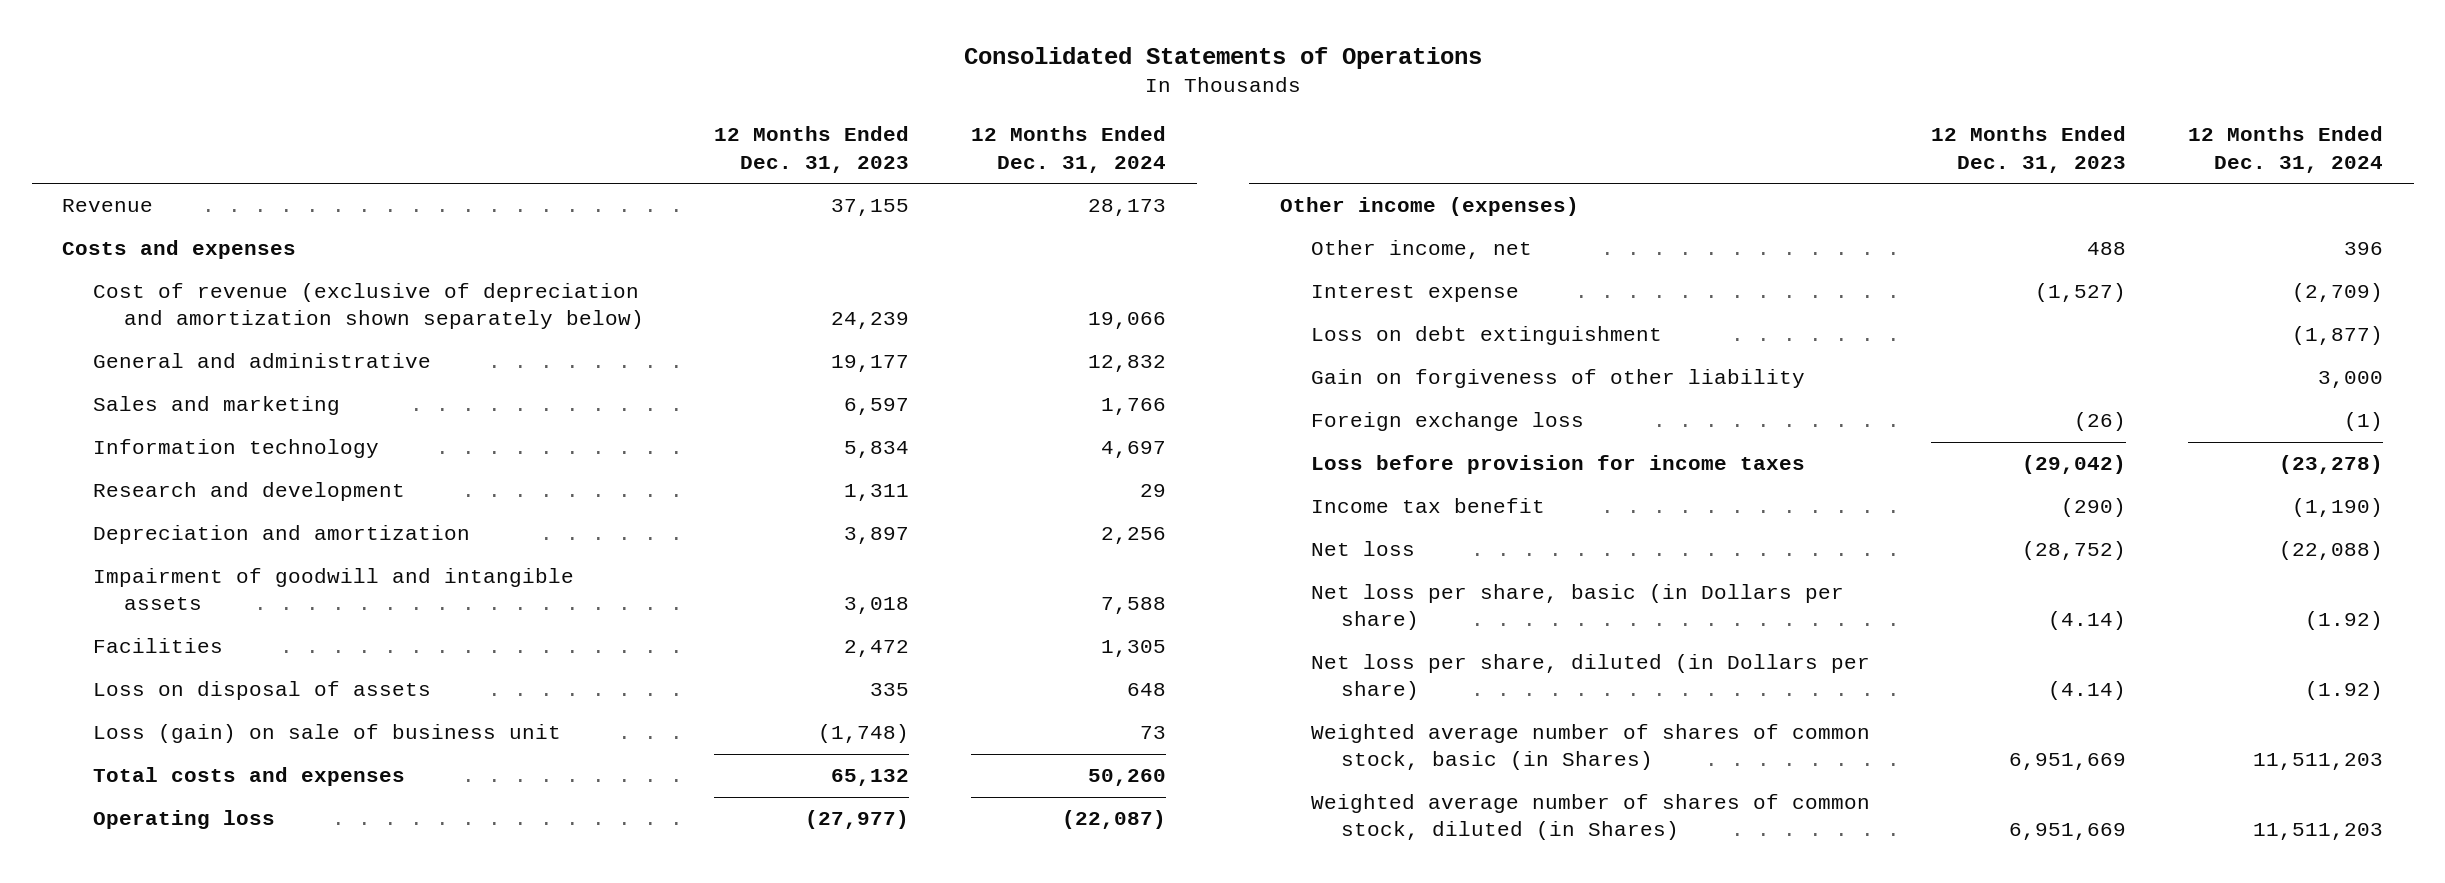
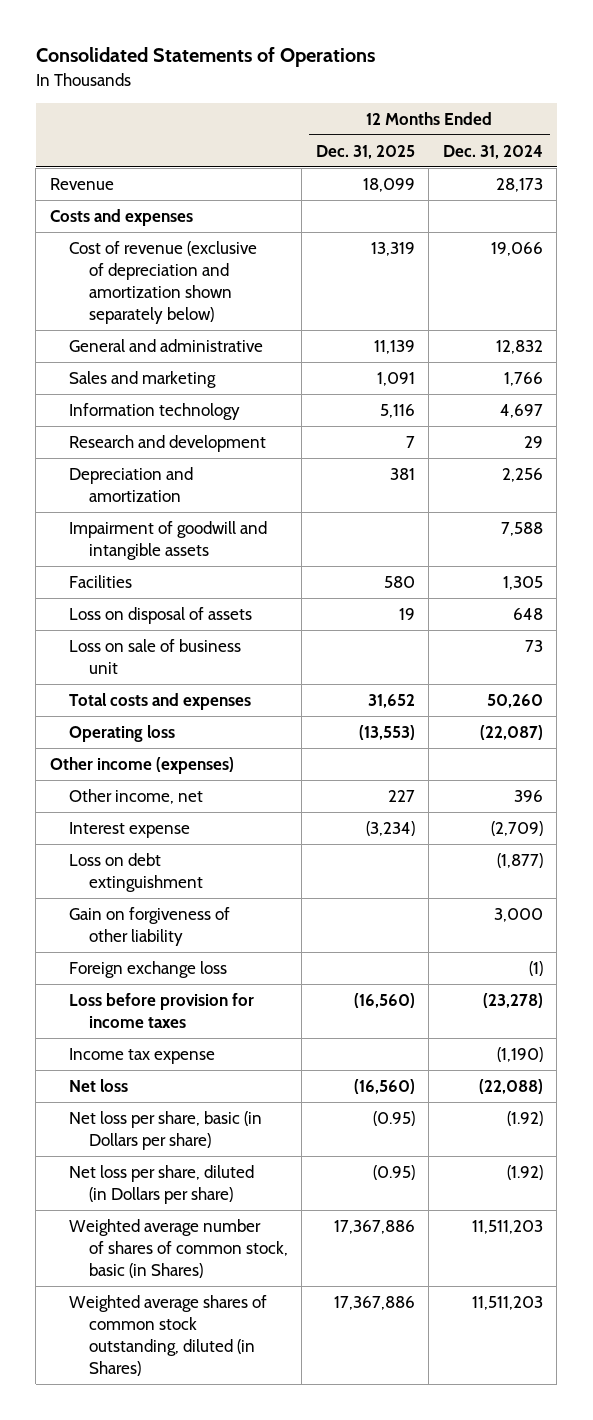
[713,126,909,173] 12 Months Ended Dec. 31, 2023 -> none
none -> [315,144,415,159] Dec. 31, 2025
[93,724,562,744] Loss (gain) on sale of business unit -> [69,639,242,674] Loss on sale of business unit
[1310,498,1545,514] Income tax benefit -> [69,1048,216,1065] Income tax expense
[1310,794,1870,841] Weighted average number of shares of common stock, diluted (in Shares) -> [69,1295,268,1376] Weighted average shares of common stock outstanding, diluted (in Shares)

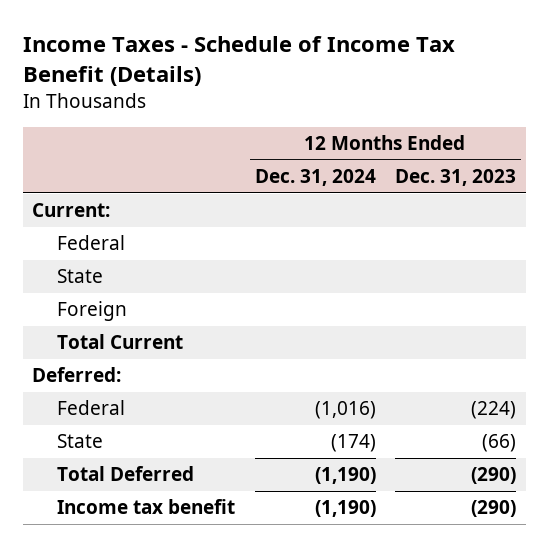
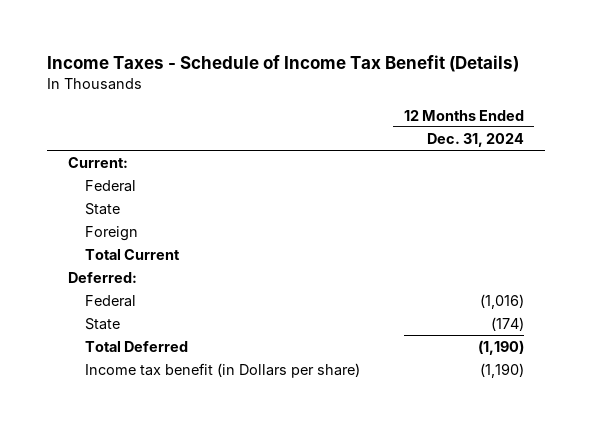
[395,169,517,187] Dec. 31, 2023 -> none
[57,499,236,515] Income tax benefit -> [85,362,361,378] Income tax benefit (in Dollars per share)

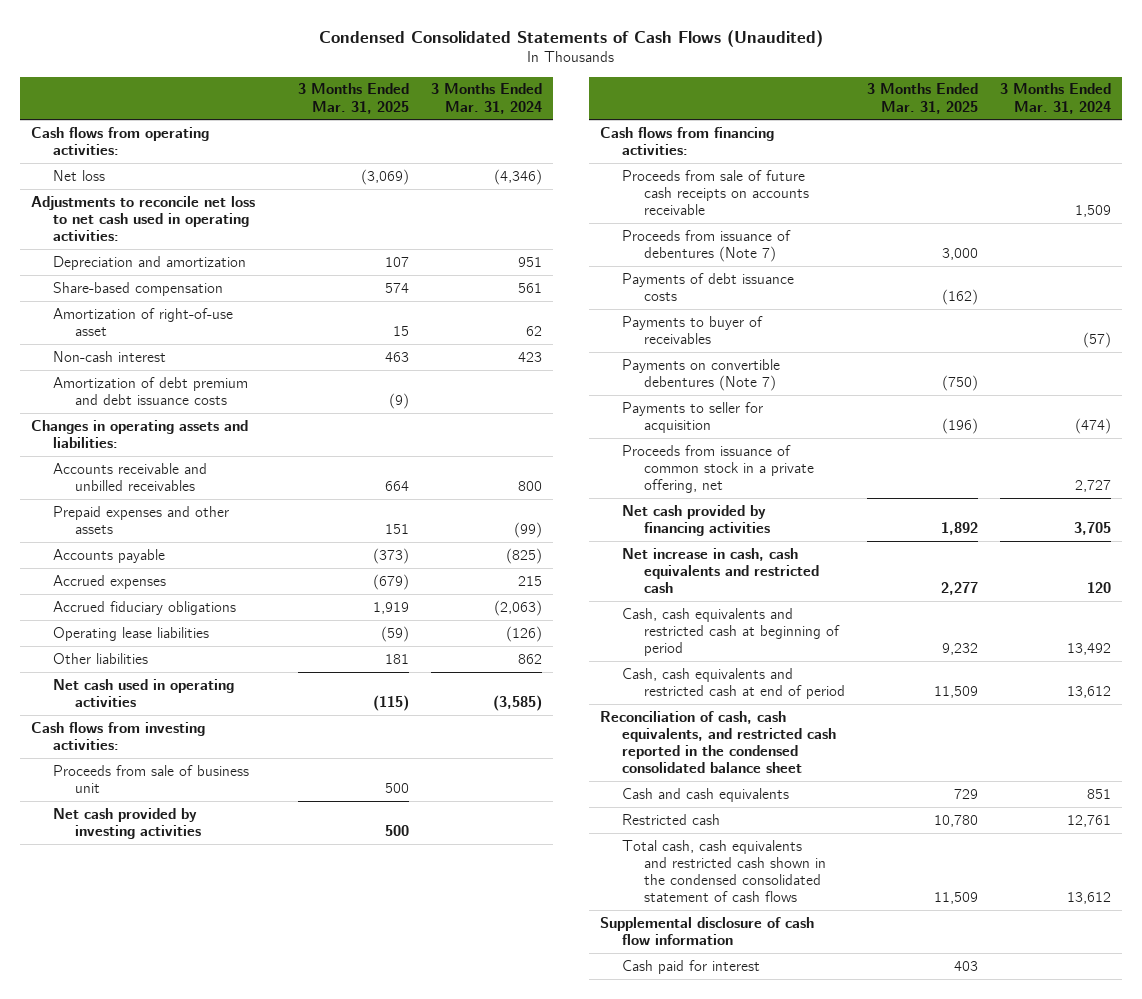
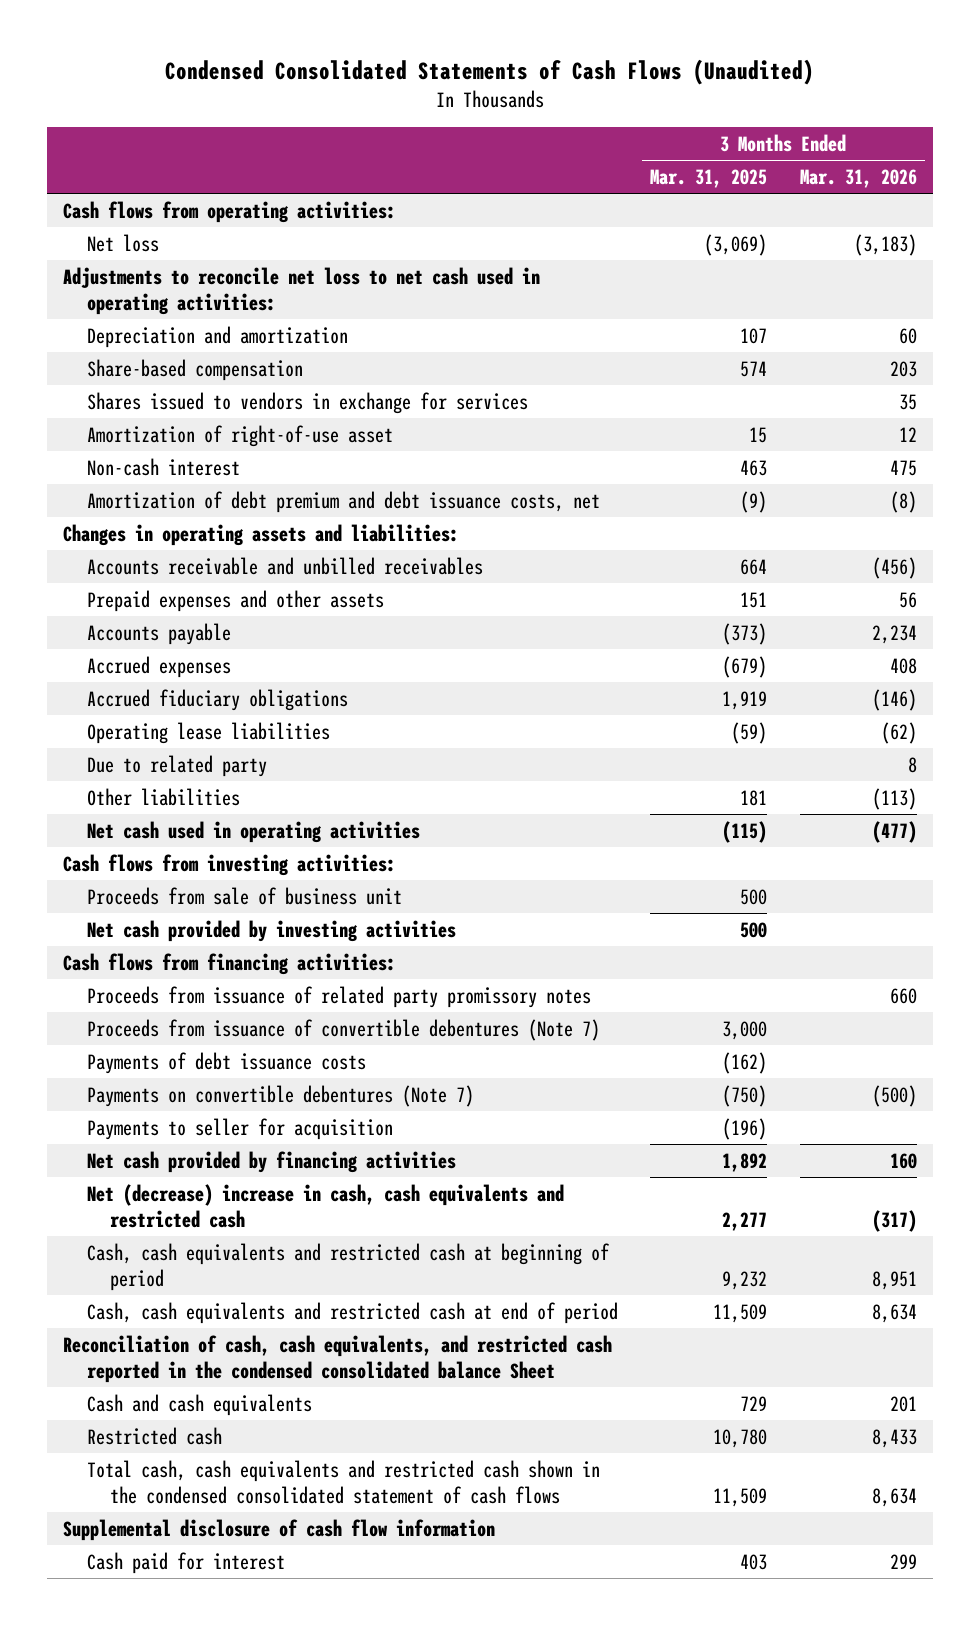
[431,83,543,114] 3 Months Ended Mar. 31, 2024 -> none
none -> [799,168,917,188] Mar. 31, 2026
none -> [86,391,528,414] Shares issued to vendors in exchange for services
[53,376,249,405] Amortization of debt premium and debt issuance costs -> [86,490,600,513] Amortization of debt premium and debt issuance costs, net
none -> [86,754,267,777] Due to related party
[622,169,809,215] Proceeds from sale of future cash receipts on accounts receivable -> none
none -> [86,985,591,1008] Proceeds from issuance of related party promissory notes
[622,229,792,262] Proceeds from issuance of debentures (Note 7) -> [86,1018,600,1041] Proceeds from issuance of convertible debentures (Note 7)
[622,315,764,344] Payments to buyer of receivables -> none
[622,444,814,493] Proceeds from issuance of common stock in a private offering, net -> none
[622,547,819,593] Net increase in cash, cash equivalents and restricted cash -> [86,1183,564,1229] Net (decrease) increase in cash, cash equivalents and restricted cash
[600,710,837,774] Reconciliation of cash, cash equivalents, and restricted cash reported in the condensed consolidated balance sheet -> [63,1334,613,1384] Reconciliation of cash, cash equivalents, and restricted cash reported in the condensed consolidated balance Sheet

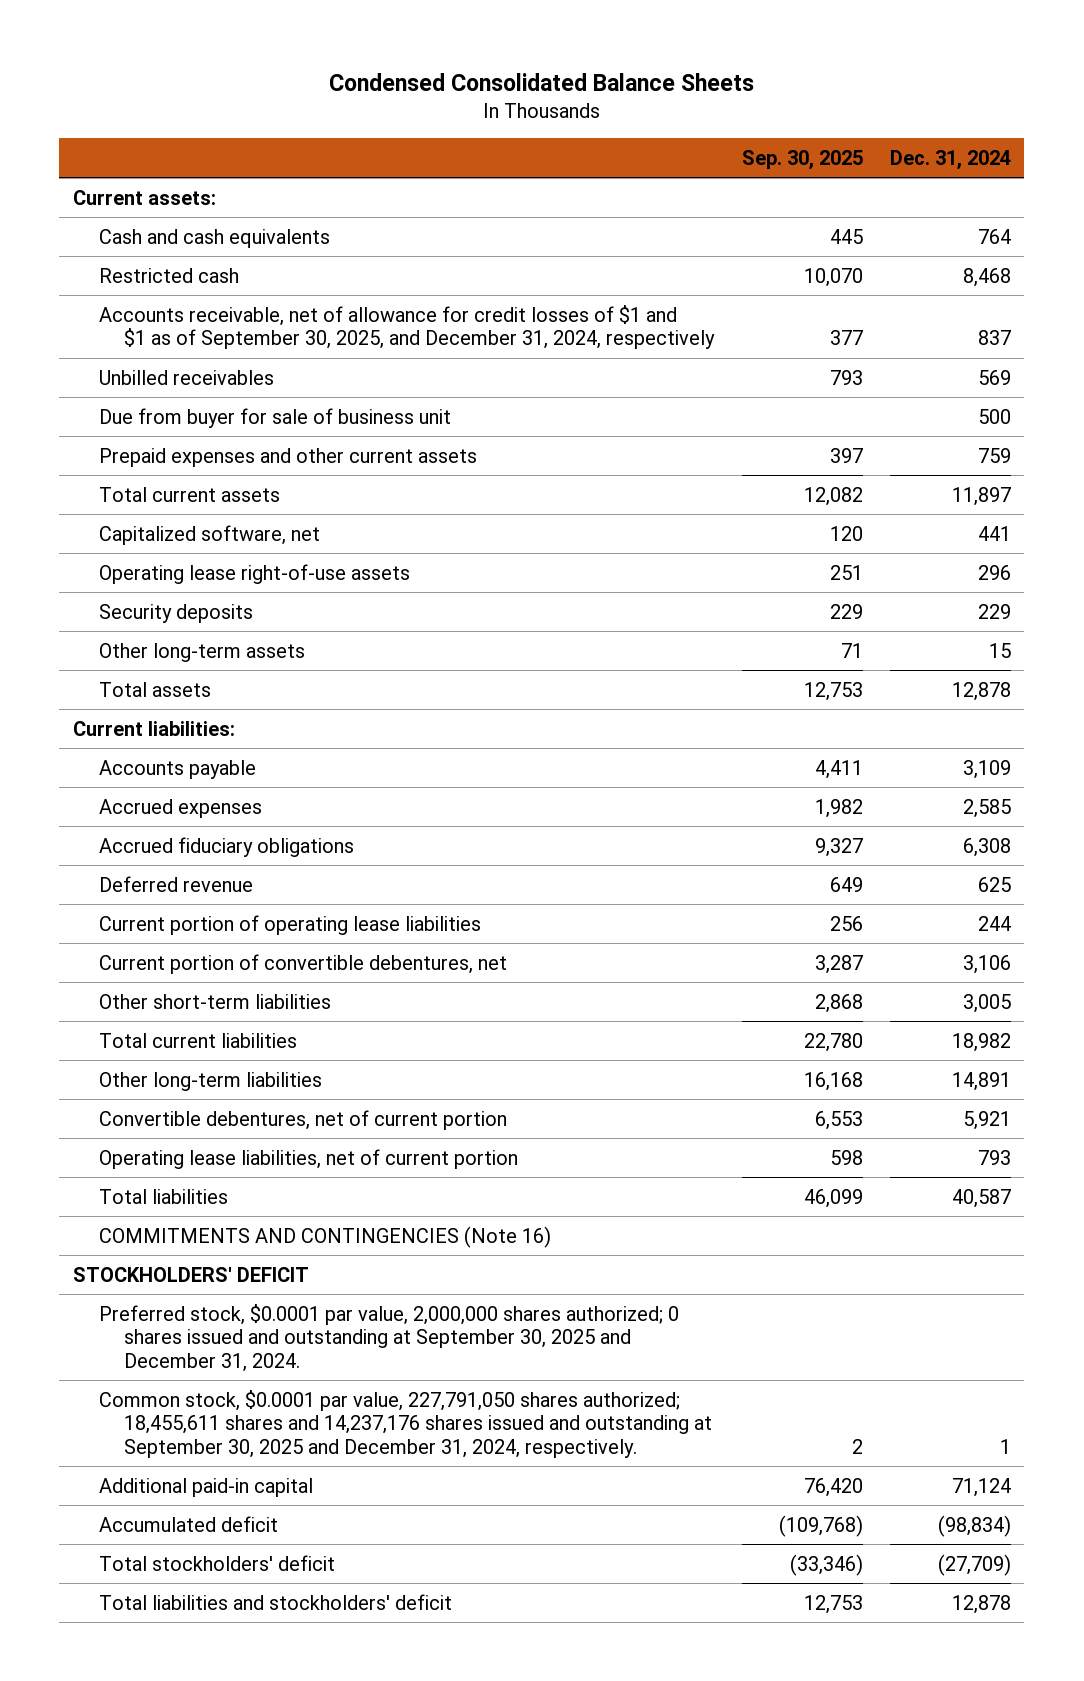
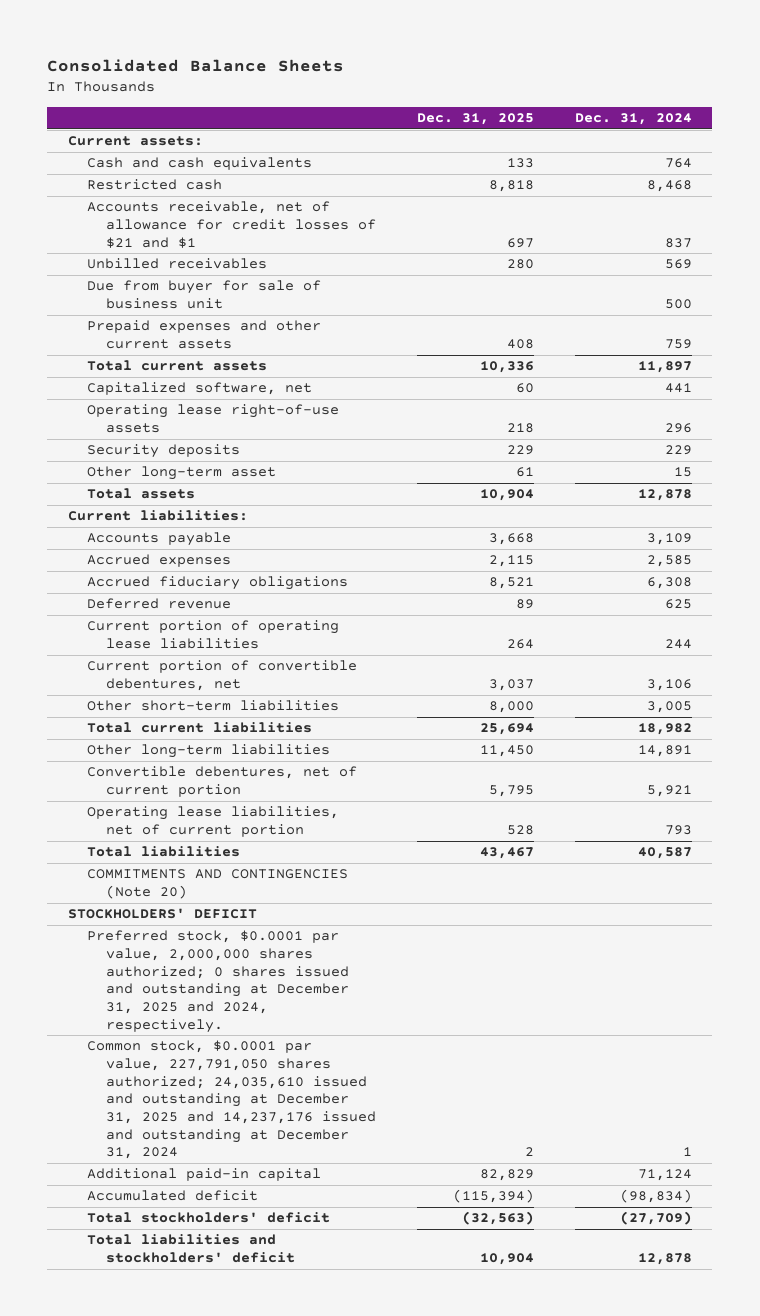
[328,72,754,91] Condensed Consolidated Balance Sheets -> [47,59,345,73] Consolidated Balance Sheets
[741,149,863,170] Sep. 30, 2025 -> none
none -> [416,113,534,126] Dec. 31, 2025
[98,304,716,350] Accounts receivable, net of allowance for credit losses of $1 and $1 as of September 30, 2025, and December 31, 2024, respectively -> [87,201,377,248] Accounts receivable, net of allowance for credit losses of $21 and $1
[98,642,305,662] Other long-term assets -> [87,466,277,481] Other long-term asset
[98,1225,551,1248] COMMITMENTS AND CONTINGENCIES (Note 16) -> [87,869,349,900] COMMITMENTS AND CONTINGENCIES (Note 20)
[98,1303,679,1372] Preferred stock, $0.0001 par value, 2,000,000 shares authorized; 0 shares issued and outstanding at September 30, 2025 and December 31, 2024. -> [87,930,350,1033] Preferred stock, $0.0001 par value, 2,000,000 shares authorized; 0 shares issued and outstanding at December 31, 2025 and 2024, respectively.
[98,1389,713,1458] Common stock, $0.0001 par value, 227,791,050 shares authorized; 18,455,611 shares and 14,237,176 shares issued and outstanding at September 30, 2025 and December 31, 2024, respectively. -> [87,1040,377,1160] Common stock, $0.0001 par value, 227,791,050 shares authorized; 24,035,610 issued and outstanding at December 31, 2025 and 14,237,176 issued and outstanding at December 31, 2024

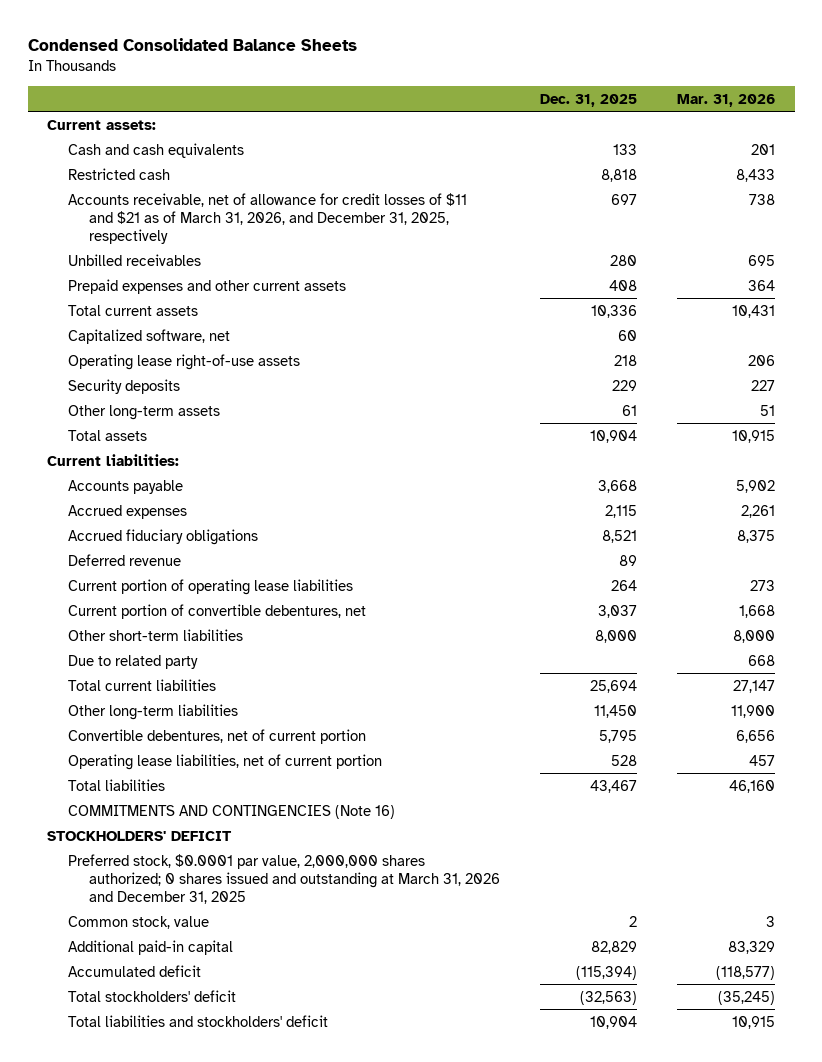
[47,59,345,73] Consolidated Balance Sheets -> [27,37,357,51] Condensed Consolidated Balance Sheets
[574,113,692,126] Dec. 31, 2024 -> none
none -> [676,93,775,107] Mar. 31, 2026
[87,201,377,248] Accounts receivable, net of allowance for credit losses of $21 and $1 -> [68,192,468,244] Accounts receivable, net of allowance for credit losses of $11 and $21 as of March 31, 2026, and December 31, 2025, respectively
[87,280,322,310] Due from buyer for sale of business unit -> none
[87,466,277,481] Other long-term asset -> [68,404,221,420] Other long-term assets
none -> [68,654,199,669] Due to related party
[87,869,349,900] COMMITMENTS AND CONTINGENCIES (Note 20) -> [68,804,396,819] COMMITMENTS AND CONTINGENCIES (Note 16)
[87,930,350,1033] Preferred stock, $0.0001 par value, 2,000,000 shares authorized; 0 shares issued and outstanding at December 31, 2025 and 2024, respectively. -> [68,853,501,904] Preferred stock, $0.0001 par value, 2,000,000 shares authorized; 0 shares issued and outstanding at March 31, 2026 and December 31, 2025
[87,1040,377,1160] Common stock, $0.0001 par value, 227,791,050 shares authorized; 24,035,610 issued and outstanding at December 31, 2025 and 14,237,176 issued and outstanding at December 31, 2024 -> [68,915,210,929] Common stock, value

